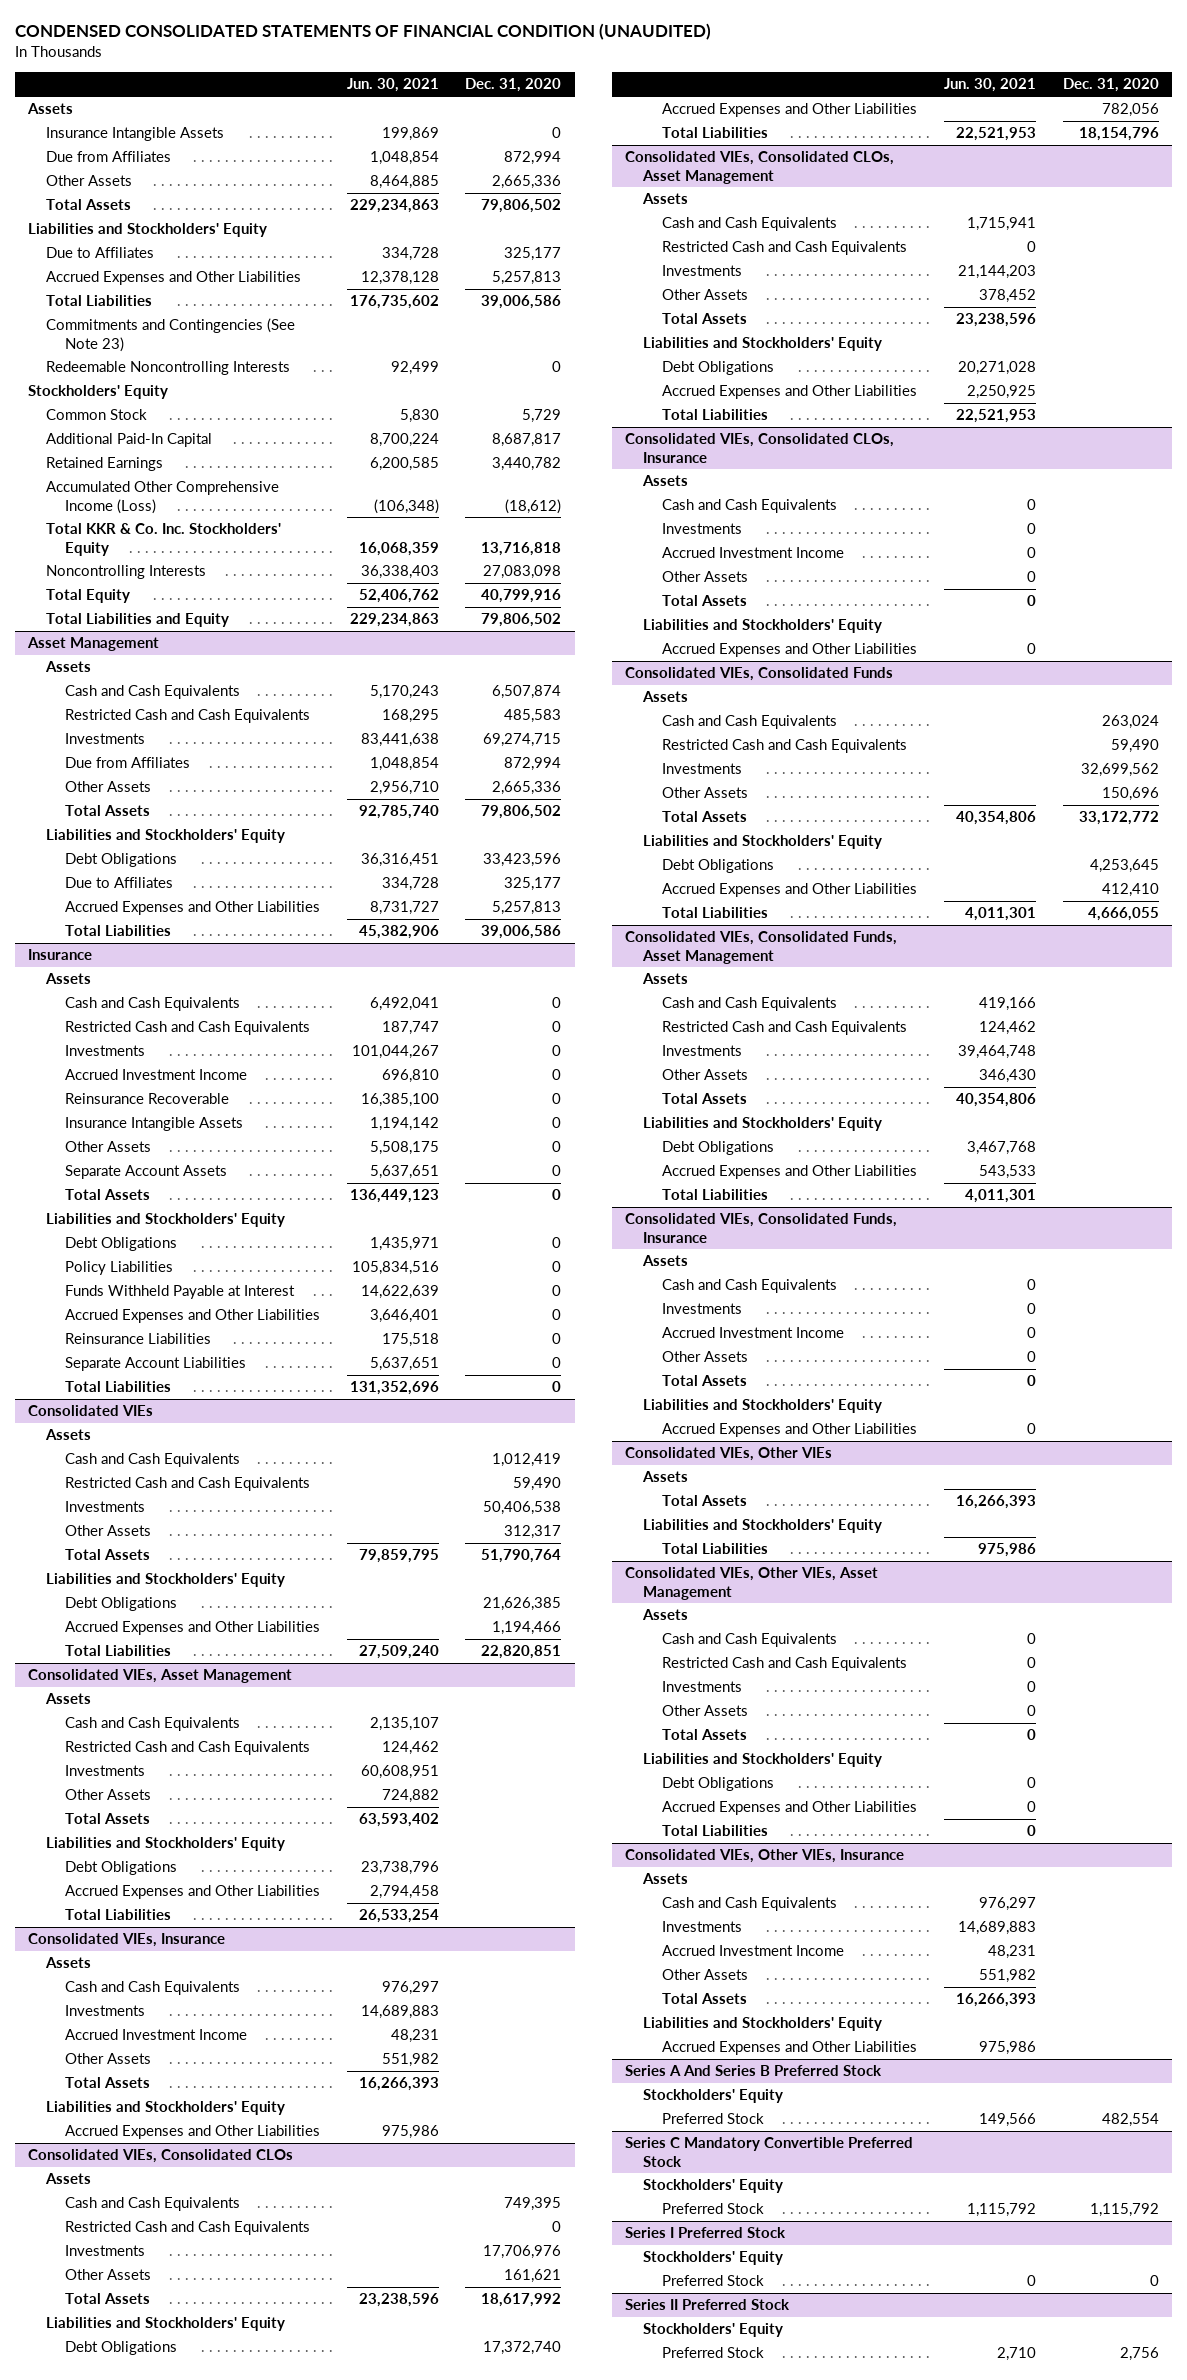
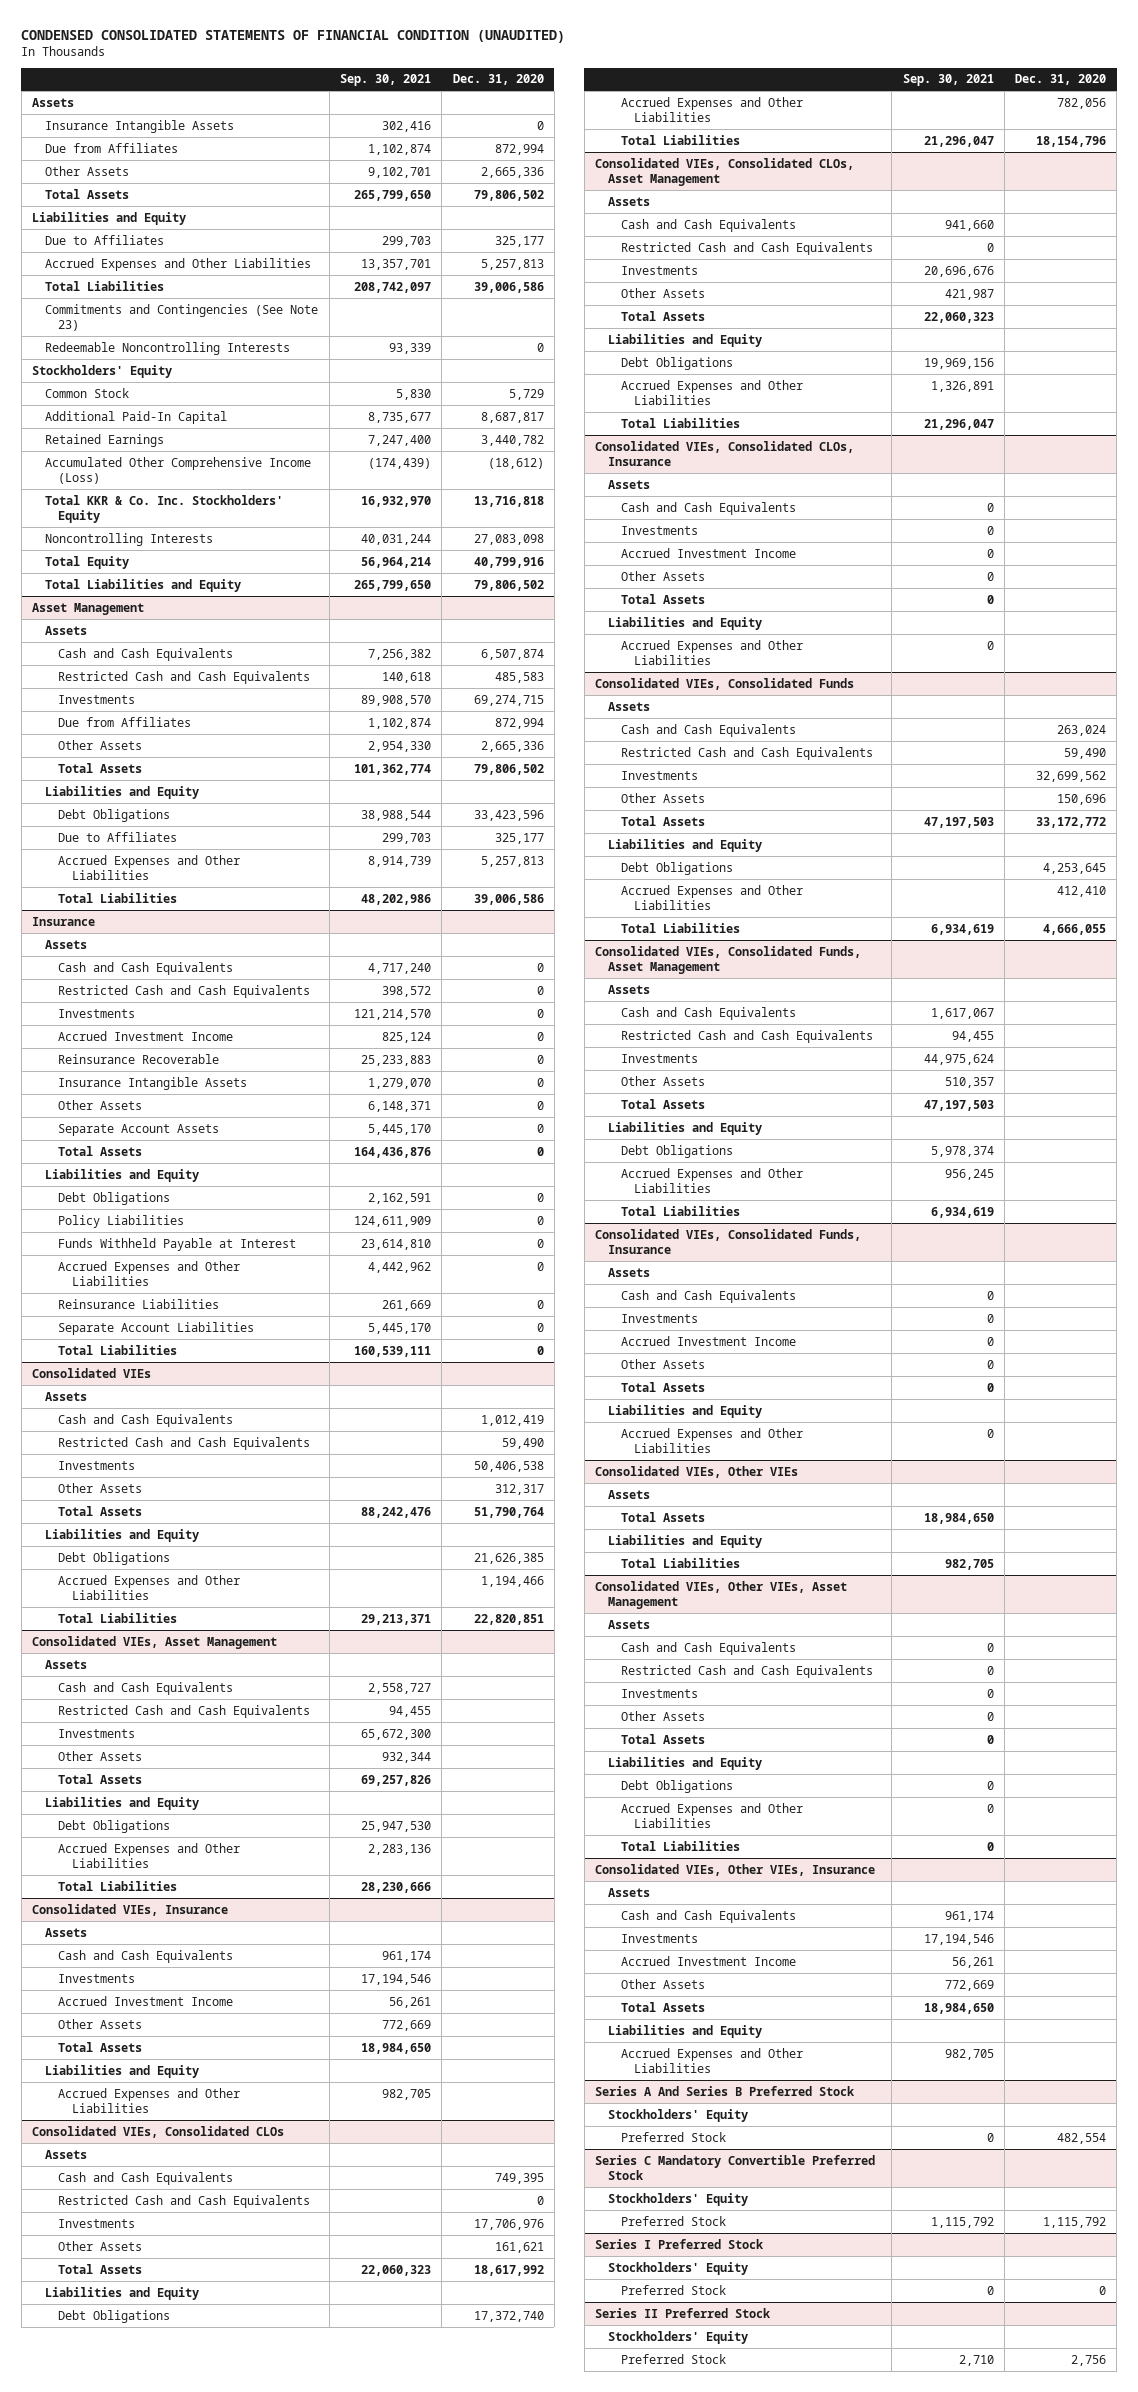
[346,78,439,93] Jun. 30, 2021 -> none
none -> [339,74,431,87] Sep. 30, 2021
[27,223,267,238] Liabilities and Stockholders' Equity -> [32,211,187,225] Liabilities and Equity
[46,829,286,844] Liabilities and Stockholders' Equity -> [45,785,200,799] Liabilities and Equity
[46,1213,286,1228] Liabilities and Stockholders' Equity -> [45,1168,200,1182] Liabilities and Equity
[46,1573,286,1588] Liabilities and Stockholders' Equity -> [45,1528,200,1542] Liabilities and Equity
[46,1837,286,1852] Liabilities and Stockholders' Equity -> [45,1796,200,1810] Liabilities and Equity
[46,2101,286,2116] Liabilities and Stockholders' Equity -> [45,2064,200,2078] Liabilities and Equity
[46,2317,286,2332] Liabilities and Stockholders' Equity -> [45,2286,200,2300] Liabilities and Equity
[643,337,883,352] Liabilities and Stockholders' Equity -> [607,333,762,347] Liabilities and Equity
[643,619,883,634] Liabilities and Stockholders' Equity -> [607,616,762,630] Liabilities and Equity
[643,835,883,850] Liabilities and Stockholders' Equity -> [607,838,762,852] Liabilities and Equity
[643,1117,883,1132] Liabilities and Stockholders' Equity -> [607,1121,762,1135] Liabilities and Equity
[643,1399,883,1414] Liabilities and Stockholders' Equity -> [607,1404,762,1418] Liabilities and Equity
[643,1519,883,1534] Liabilities and Stockholders' Equity -> [607,1534,762,1548] Liabilities and Equity
[643,1753,883,1768] Liabilities and Stockholders' Equity -> [607,1756,762,1770] Liabilities and Equity
[643,2017,883,2032] Liabilities and Stockholders' Equity -> [607,2024,762,2038] Liabilities and Equity

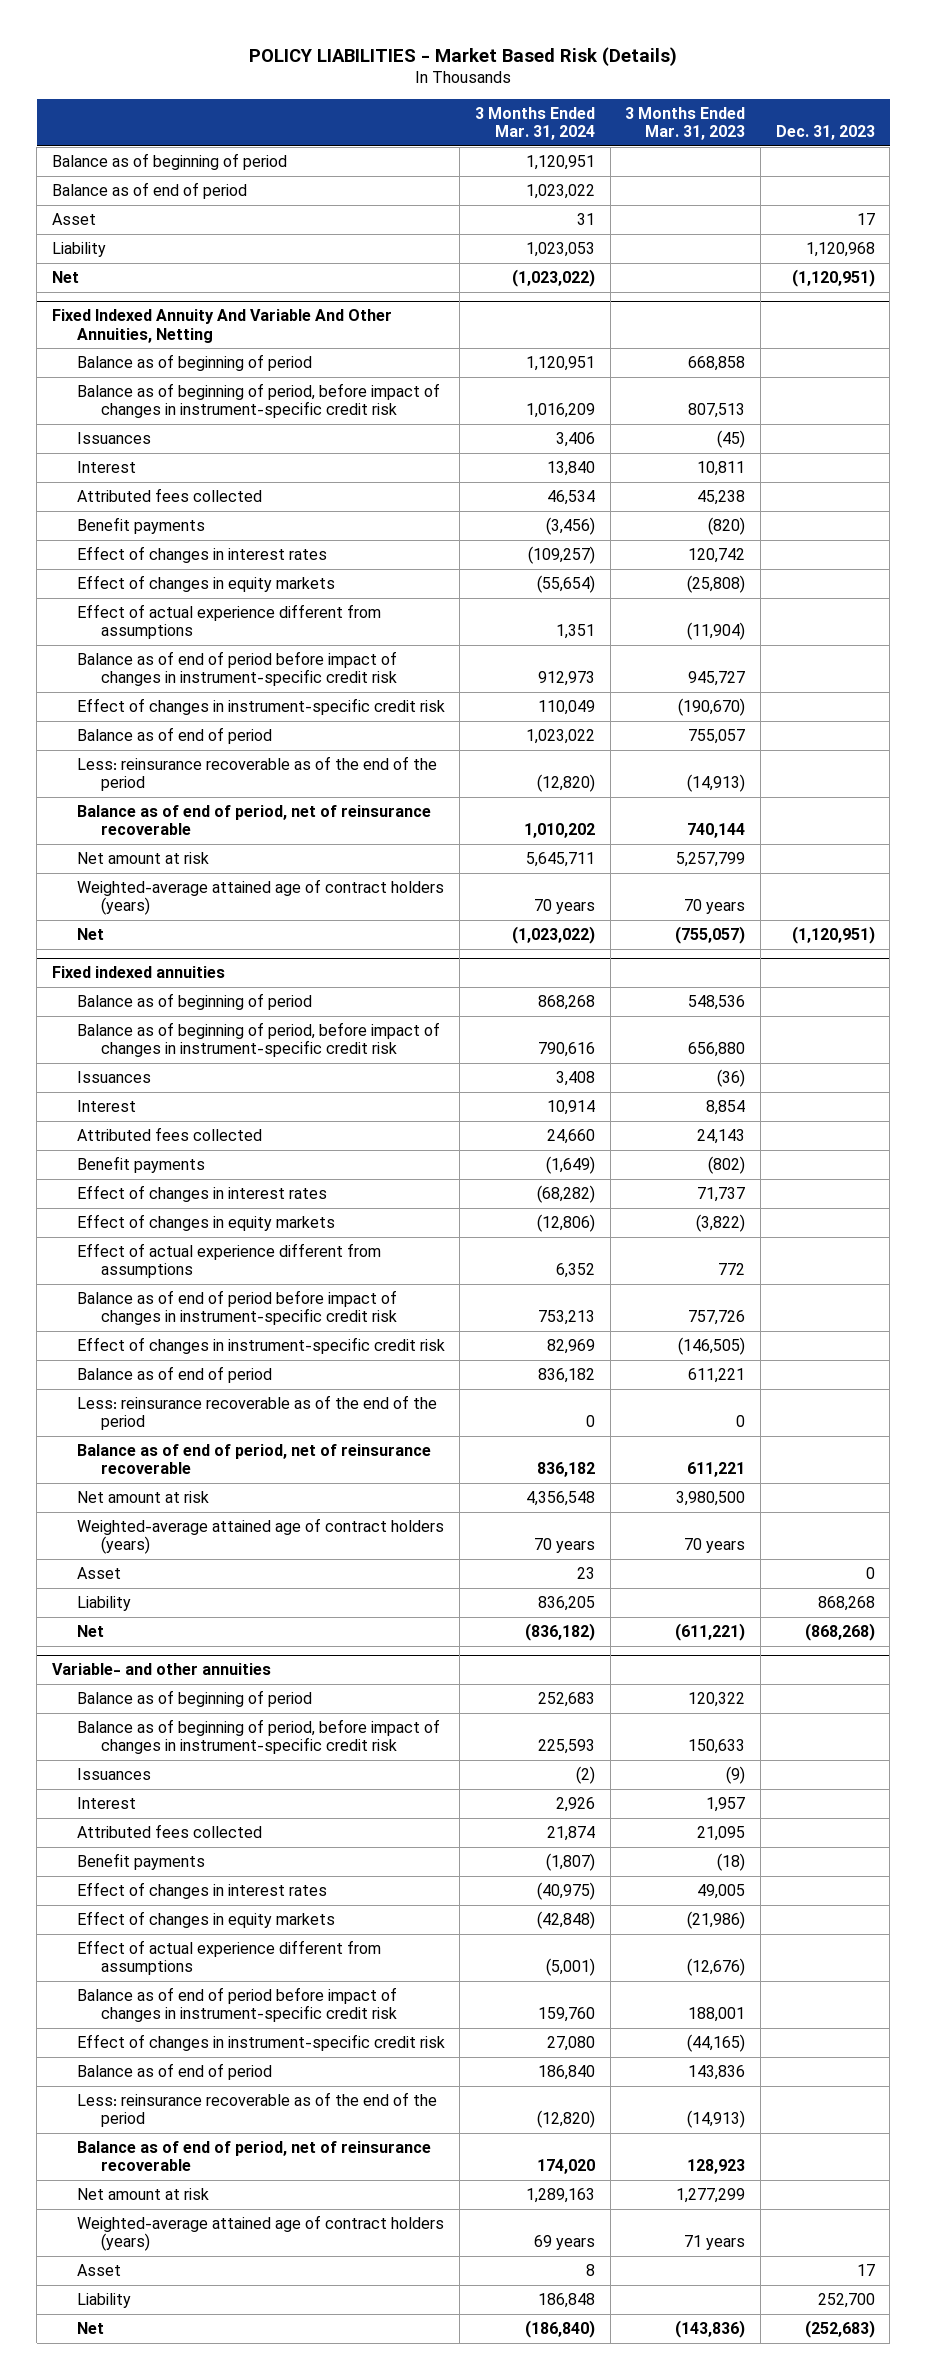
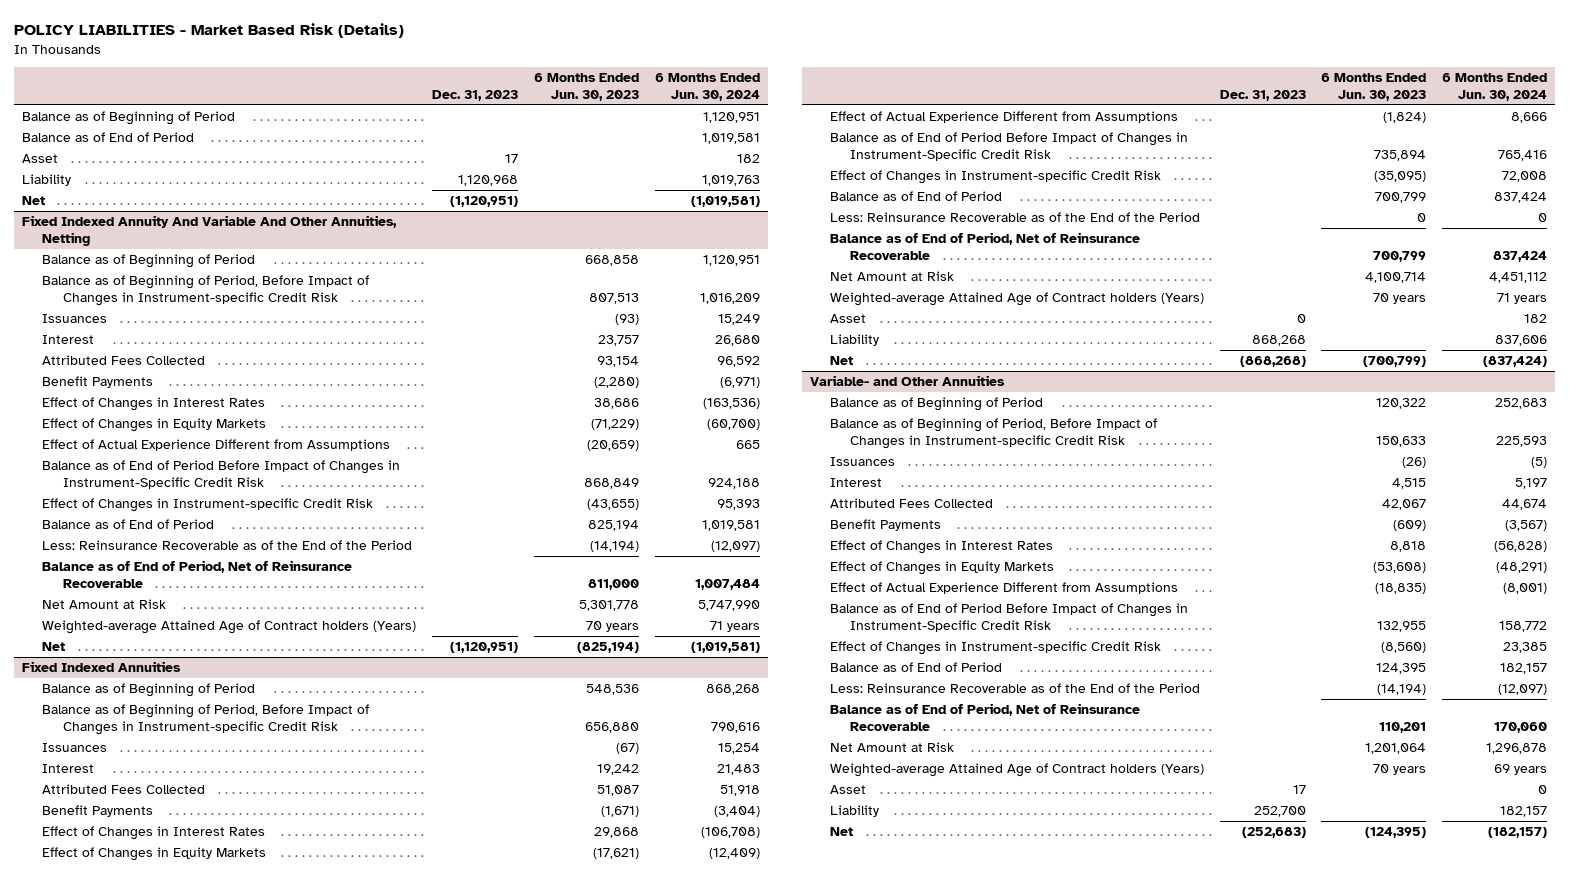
[475,106,596,141] 3 Months Ended Mar. 31, 2024 -> none
[625,106,746,141] 3 Months Ended Mar. 31, 2023 -> none
none -> [534,73,640,101] 6 Months Ended Jun. 30, 2023
none -> [654,73,760,101] 6 Months Ended Jun. 30, 2024
[52,153,288,171] Balance as of beginning of period -> [22,111,236,126] Balance as of Beginning of Period
[52,182,248,200] Balance as of end of period -> [22,132,195,143] Balance as of End of Period
[76,354,312,372] Balance as of beginning of period -> [42,254,256,269] Balance as of Beginning of Period
[76,383,440,419] Balance as of beginning of period, before impact of changes in instrument-specific credit risk -> [42,275,370,306] Balance as of Beginning of Period, Before Impact of Changes in Instrument-specific Credit Risk
[76,488,262,503] Attributed fees collected -> [42,355,206,366] Attributed Fees Collected
[76,517,205,535] Benefit payments -> [42,376,154,389] Benefit Payments
[76,546,327,564] Effect of changes in interest rates -> [42,397,266,412] Effect of Changes in Interest Rates
[76,575,335,593] Effect of changes in equity markets -> [42,418,267,433] Effect of Changes in Equity Markets
[76,604,381,640] Effect of actual experience different from assumptions -> [42,439,391,452] Effect of Actual Experience Different from Assumptions
[76,651,398,687] Balance as of end of period before impact of changes in instrument-specific credit risk -> [42,460,401,489] Balance as of End of Period Before Impact of Changes in Instrument-Specific Credit Risk
[76,698,445,716] Effect of changes in instrument-specific credit risk -> [42,498,374,513] Effect of Changes in Instrument-specific Credit Risk
[76,727,272,745] Balance as of end of period -> [42,519,215,530] Balance as of End of Period
[76,756,437,792] Less: reinsurance recoverable as of the end of the period -> [42,540,413,551] Less: Reinsurance Recoverable as of the End of the Period
[76,805,431,836] Balance as of end of period, net of reinsurance recoverable -> [42,560,353,588] Balance as of End of Period, Net of Reinsurance Recoverable
[76,852,209,865] Net amount at risk -> [42,599,167,610] Net Amount at Risk
[76,879,444,916] Weighted-average attained age of contract holders (years) -> [42,620,417,635] Weighted-average Attained Age of Contract holders (Years)
[52,966,226,979] Fixed indexed annuities -> [22,661,182,673] Fixed Indexed Annuities
[76,993,312,1011] Balance as of beginning of period -> [42,683,256,698] Balance as of Beginning of Period
[76,1022,440,1058] Balance as of beginning of period, before impact of changes in instrument-specific credit risk -> [42,704,370,735] Balance as of Beginning of Period, Before Impact of Changes in Instrument-specific Credit Risk
[76,1127,262,1142] Attributed fees collected -> [42,784,206,795] Attributed Fees Collected
[76,1156,205,1174] Benefit payments -> [42,805,154,818] Benefit Payments
[76,1185,327,1203] Effect of changes in interest rates -> [42,826,266,841] Effect of Changes in Interest Rates
[76,1214,335,1232] Effect of changes in equity markets -> [42,847,267,862] Effect of Changes in Equity Markets
[76,1243,381,1279] Effect of actual experience different from assumptions -> [829,111,1178,124] Effect of Actual Experience Different from Assumptions
[76,1290,398,1326] Balance as of end of period before impact of changes in instrument-specific credit risk -> [829,132,1188,161] Balance as of End of Period Before Impact of Changes in Instrument-Specific Credit Risk
[76,1337,445,1355] Effect of changes in instrument-specific credit risk -> [829,170,1161,185] Effect of Changes in Instrument-specific Credit Risk
[76,1366,272,1384] Balance as of end of period -> [829,191,1002,202] Balance as of End of Period
[76,1395,437,1431] Less: reinsurance recoverable as of the end of the period -> [829,212,1200,223] Less: Reinsurance Recoverable as of the End of the Period
[76,1444,431,1475] Balance as of end of period, net of reinsurance recoverable -> [829,232,1140,260] Balance as of End of Period, Net of Reinsurance Recoverable
[76,1491,209,1504] Net amount at risk -> [829,271,954,282] Net Amount at Risk
[76,1518,444,1555] Weighted-average attained age of contract holders (years) -> [829,292,1204,307] Weighted-average Attained Age of Contract holders (Years)
[52,1663,272,1676] Variable- and other annuities -> [809,375,1005,387] Variable- and Other Annuities
[76,1690,312,1708] Balance as of beginning of period -> [829,397,1043,412] Balance as of Beginning of Period
[76,1719,440,1755] Balance as of beginning of period, before impact of changes in instrument-specific credit risk -> [829,418,1157,449] Balance as of Beginning of Period, Before Impact of Changes in Instrument-specific Credit Risk
[76,1824,262,1839] Attributed fees collected -> [829,498,993,509] Attributed Fees Collected
[76,1853,205,1871] Benefit payments -> [829,519,941,532] Benefit Payments
[76,1882,327,1900] Effect of changes in interest rates -> [829,540,1053,555] Effect of Changes in Interest Rates
[76,1911,335,1929] Effect of changes in equity markets -> [829,561,1054,576] Effect of Changes in Equity Markets
[76,1940,381,1976] Effect of actual experience different from assumptions -> [829,582,1178,595] Effect of Actual Experience Different from Assumptions
[76,1987,398,2023] Balance as of end of period before impact of changes in instrument-specific credit risk -> [829,603,1188,632] Balance as of End of Period Before Impact of Changes in Instrument-Specific Credit Risk
[76,2034,445,2052] Effect of changes in instrument-specific credit risk -> [829,641,1161,656] Effect of Changes in Instrument-specific Credit Risk
[76,2063,272,2081] Balance as of end of period -> [829,662,1002,673] Balance as of End of Period
[76,2092,437,2128] Less: reinsurance recoverable as of the end of the period -> [829,683,1200,694] Less: Reinsurance Recoverable as of the End of the Period
[76,2141,431,2172] Balance as of end of period, net of reinsurance recoverable -> [829,703,1140,731] Balance as of End of Period, Net of Reinsurance Recoverable
[76,2188,209,2201] Net amount at risk -> [829,742,954,753] Net Amount at Risk
[76,2215,444,2252] Weighted-average attained age of contract holders (years) -> [829,763,1204,778] Weighted-average Attained Age of Contract holders (Years)

